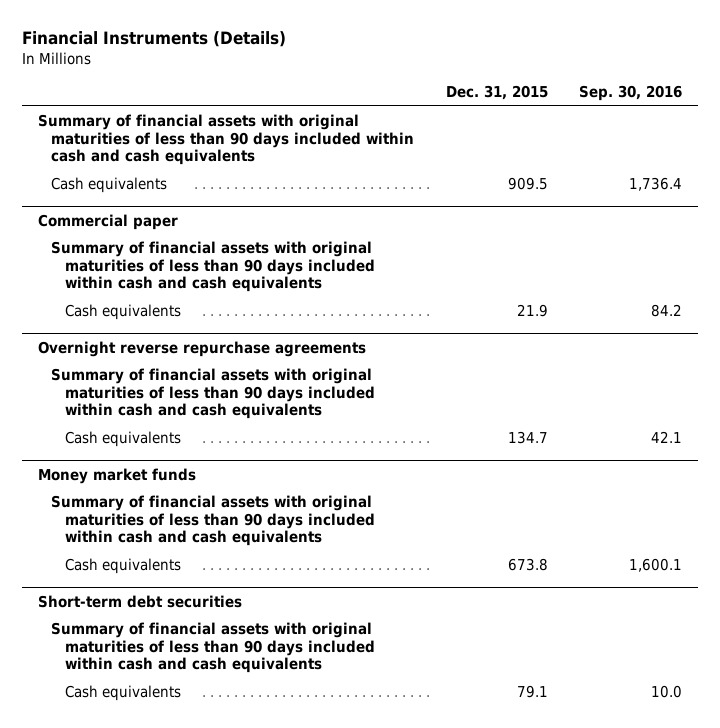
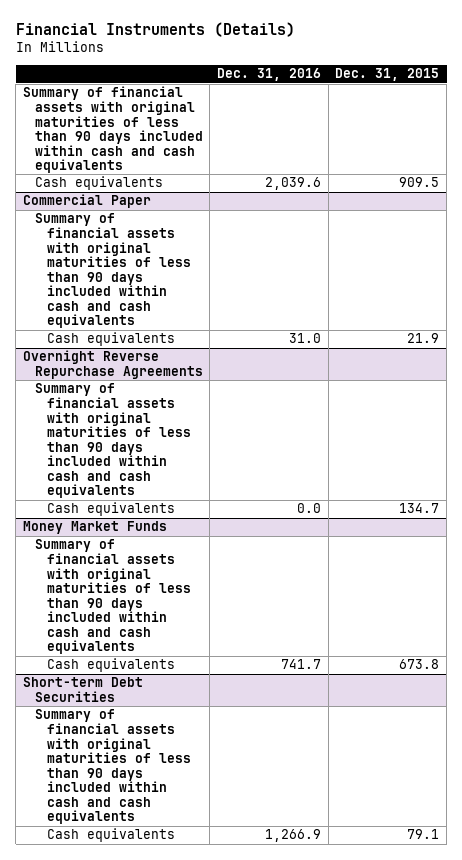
[579,84,683,101] Sep. 30, 2016 -> none
none -> [217,68,322,82] Dec. 31, 2016
[38,213,179,230] Commercial paper -> [22,194,151,209] Commercial Paper
[38,340,367,357] Overnight reverse repurchase agreements -> [22,350,203,380] Overnight Reverse Repurchase Agreements
[38,467,197,484] Money market funds -> [22,521,167,535] Money Market Funds
[38,594,243,608] Short-term debt securities -> [22,677,143,703] Short-term Debt Securities

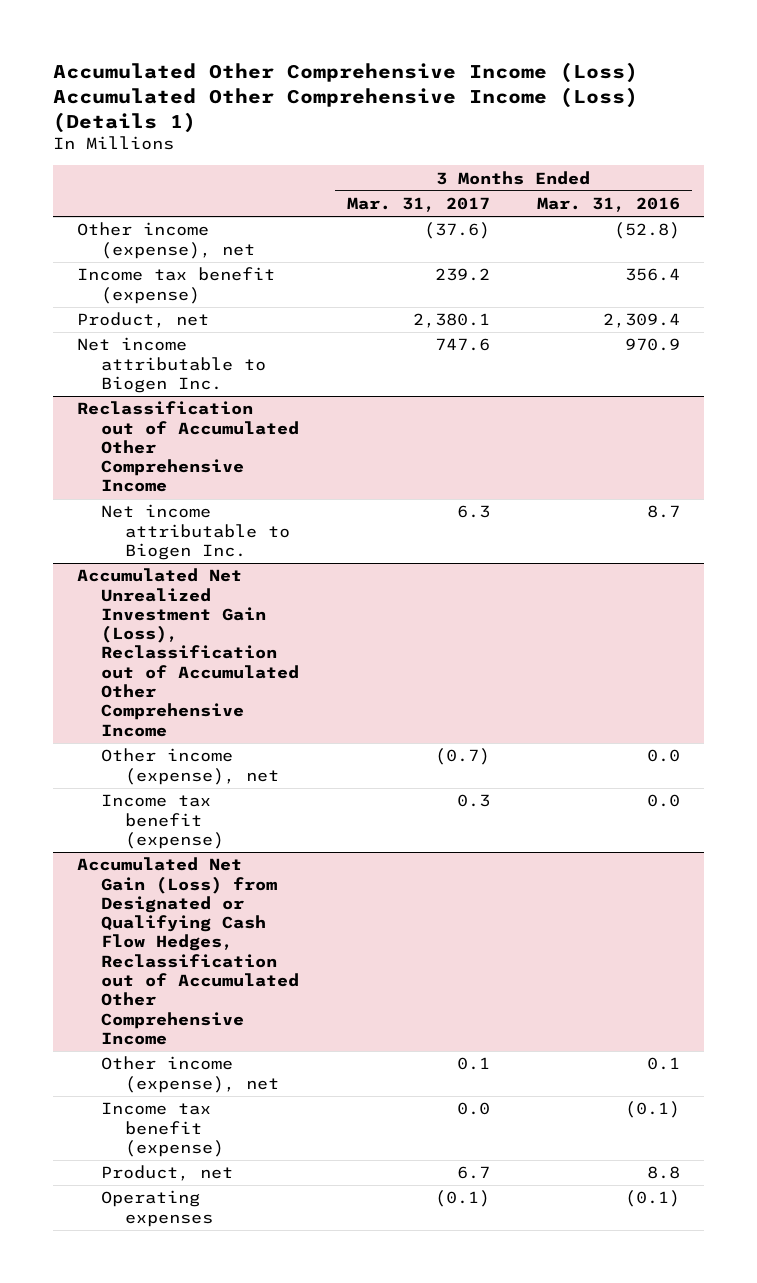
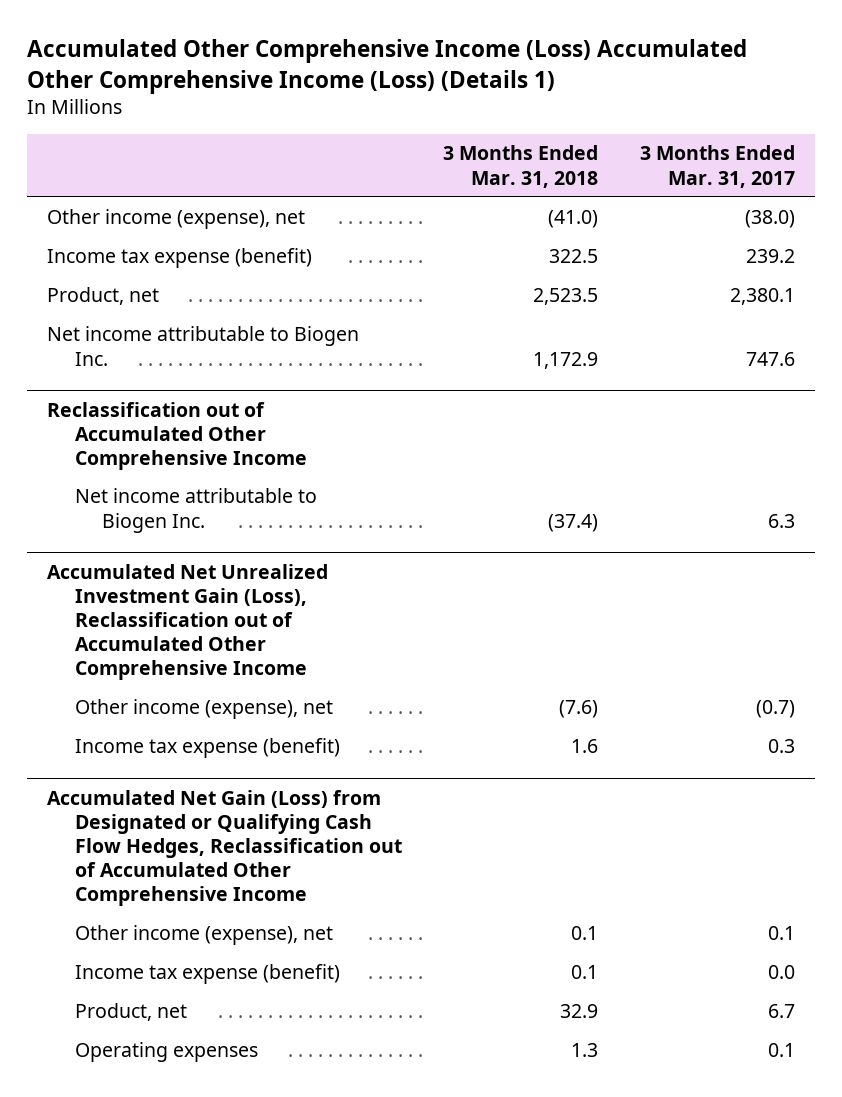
[537,196,681,212] Mar. 31, 2016 -> none
none -> [443,145,599,188] 3 Months Ended Mar. 31, 2018
[423,222,490,240] (37.6) -> [744,210,795,229] (38.0)
[77,267,276,304] Income tax benefit (expense) -> [47,248,313,269] Income tax expense (benefit)
[101,794,225,849] Income tax benefit (expense) -> [74,738,340,759] Income tax expense (benefit)
[101,1102,225,1157] Income tax benefit (expense) -> [74,964,340,985] Income tax expense (benefit)
[434,1190,490,1208] (0.1) -> [767,1043,795,1058] 0.1

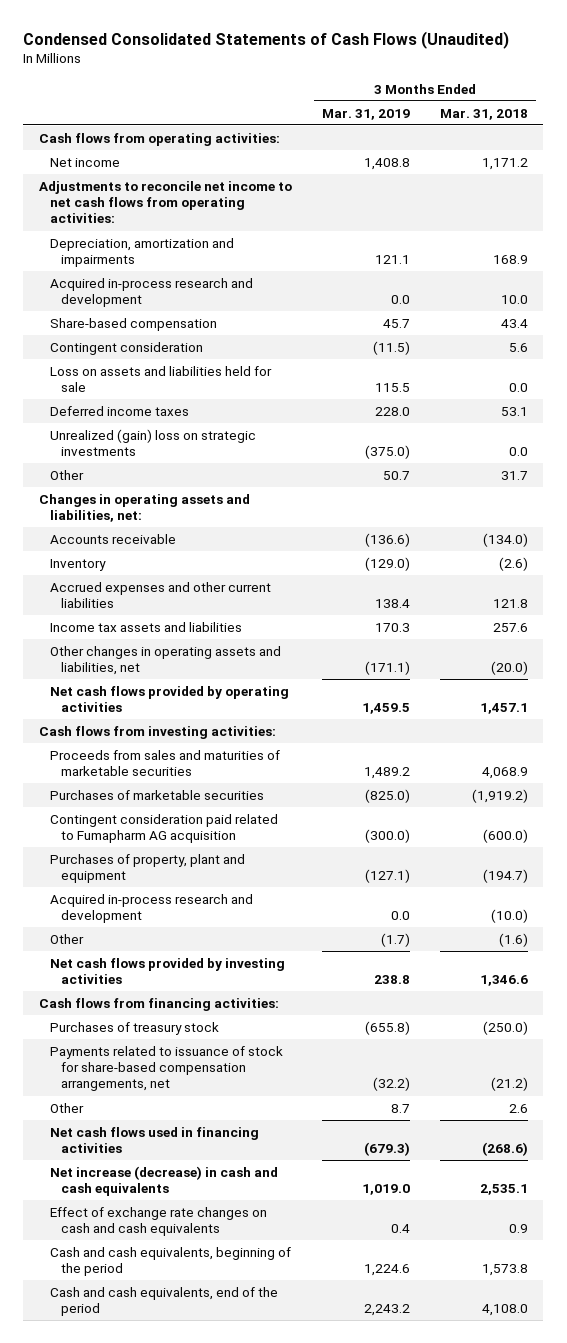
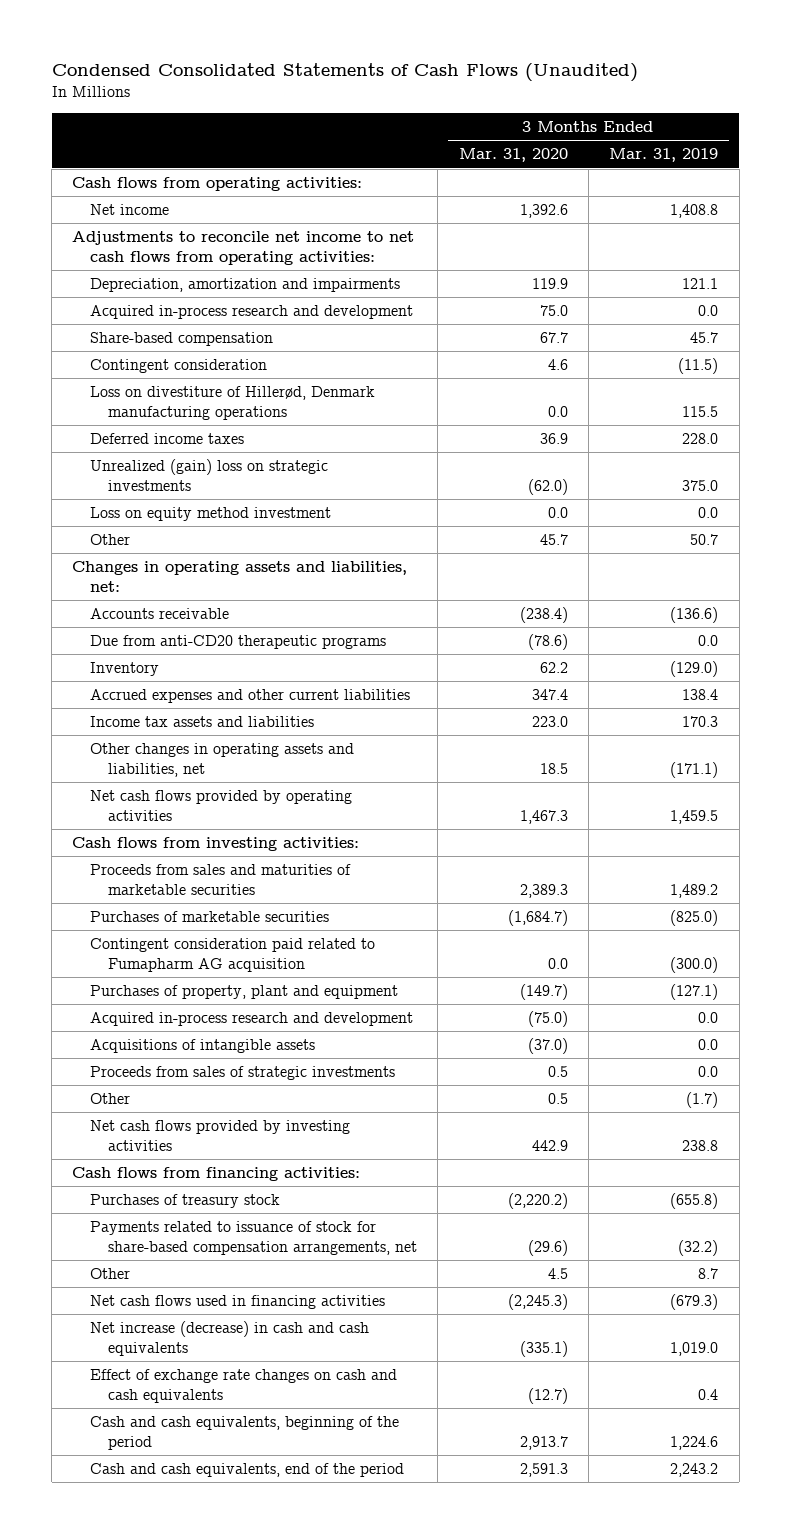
[440,108,529,120] Mar. 31, 2018 -> none
none -> [458,148,568,163] Mar. 31, 2020
[49,365,272,393] Loss on assets and liabilities held for sale -> [90,386,376,421] Loss on divestiture of Hillerød, Denmark manufacturing operations
[364,445,410,460] (375.0) -> [682,480,719,492] 375.0
none -> [90,507,332,522] Loss on equity method investment
none -> [90,635,387,650] Due from anti-CD20 therapeutic programs
none -> [90,1039,316,1054] Acquisitions of intangible assets
none -> [90,1066,396,1081] Proceeds from sales of strategic investments

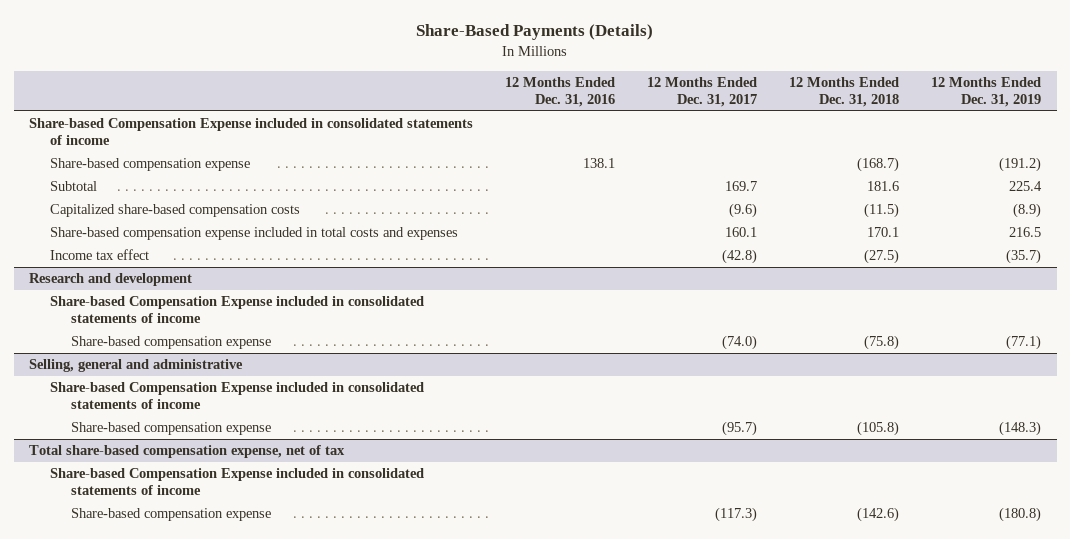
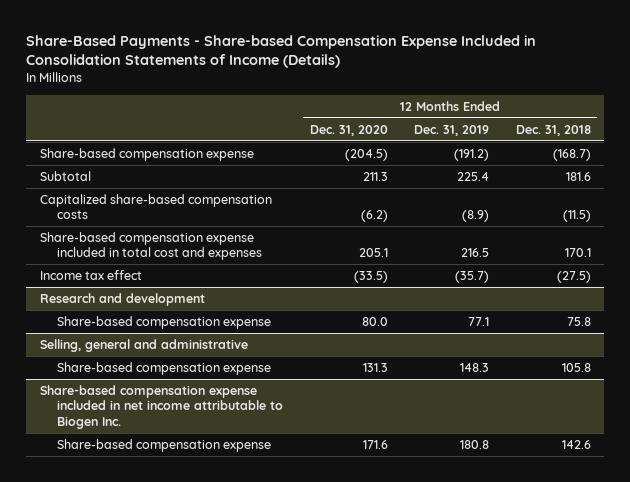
[416,24,654,41] Share-Based Payments (Details) -> [26,34,537,69] Share-Based Payments - Share-based Compensation Expense Included in Consolidation Statements of Income (Details)
[505,76,616,107] 12 Months Ended Dec. 31, 2016 -> none
[647,76,758,107] 12 Months Ended Dec. 31, 2017 -> none
none -> [309,124,388,136] Dec. 31, 2020
[29,118,474,146] Share-based Compensation Expense included in consolidated statements of income -> none
[50,227,459,241] Share-based compensation expense included in total costs and expenses -> [39,231,263,261] Share-based compensation expense included in total cost and expenses
[50,296,425,324] Share-based Compensation Expense included in consolidated statements of income -> none
[863,335,899,351] (75.8) -> [566,316,591,326] 75.8
[1005,335,1041,351] (77.1) -> [468,316,490,326] 77.1
[50,382,425,410] Share-based Compensation Expense included in consolidated statements of income -> none
[50,468,425,496] Share-based Compensation Expense included in consolidated statements of income -> none
[856,421,899,437] (105.8) -> [561,362,591,372] 105.8
[998,421,1041,437] (148.3) -> [460,362,490,372] 148.3
[29,445,346,459] Total share-based compensation expense, net of tax -> [39,384,284,429] Share-based compensation expense included in net income attributable to Biogen Inc.
[856,507,899,523] (142.6) -> [561,439,591,449] 142.6
[998,507,1041,523] (180.8) -> [460,439,490,449] 180.8

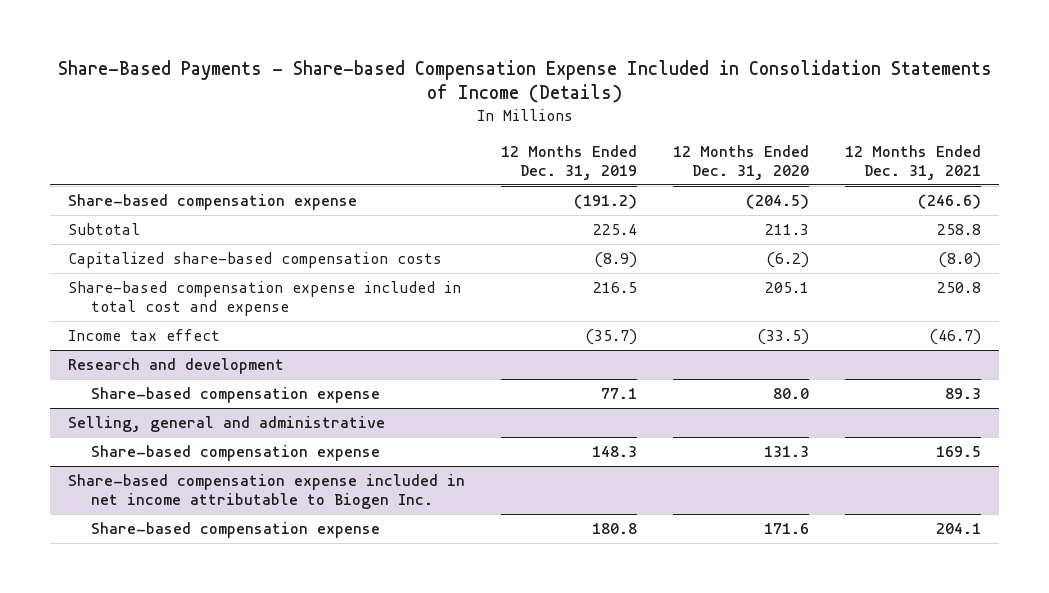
[515,124,591,136] Dec. 31, 2018 -> none
none -> [845,144,982,181] 12 Months Ended Dec. 31, 2021
[39,231,263,261] Share-based compensation expense included in total cost and expenses -> [68,280,462,317] Share-based compensation expense included in total cost and expense

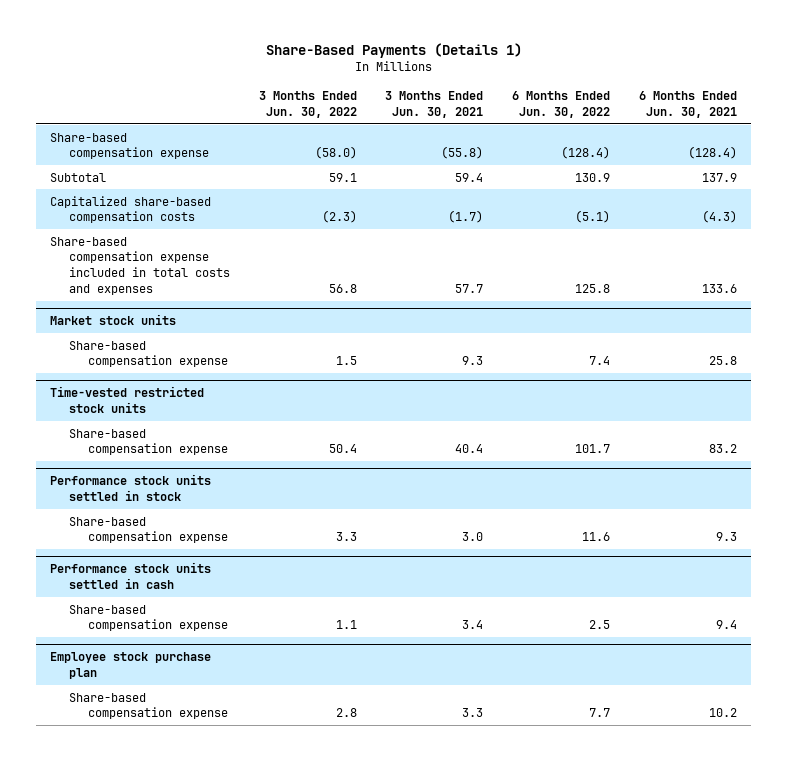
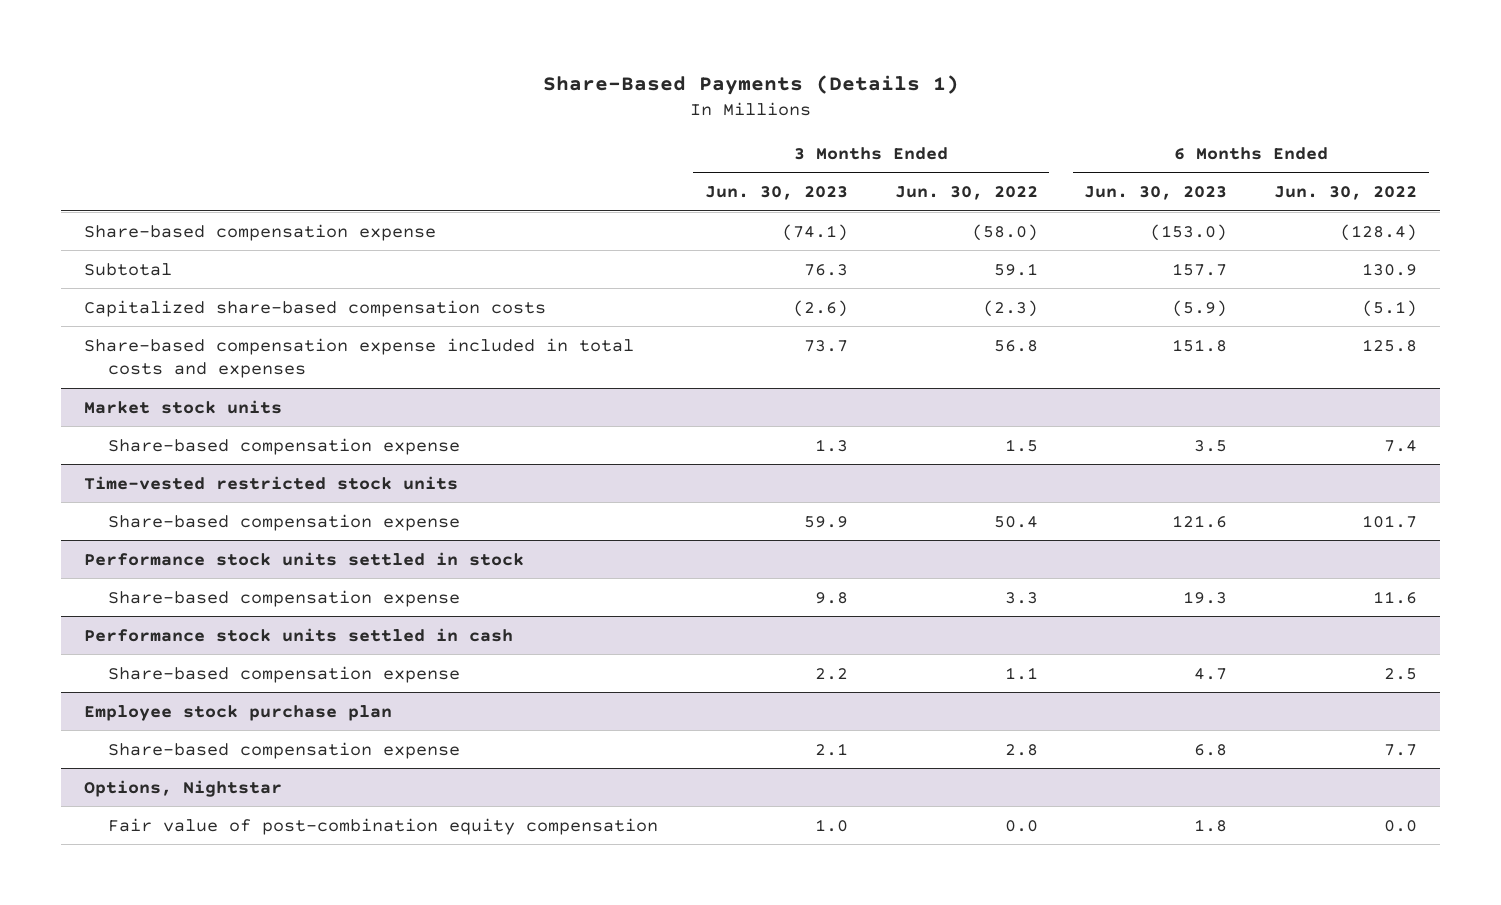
[385,91,484,118] 3 Months Ended Jun. 30, 2021 -> none
[638,91,737,118] 6 Months Ended Jun. 30, 2021 -> none
none -> [704,186,848,201] Jun. 30, 2023
none -> [1084,186,1228,201] Jun. 30, 2023
none -> [84,779,283,797] Options, Nightstar
none -> [108,817,659,835] Fair value of post-combination equity compensation

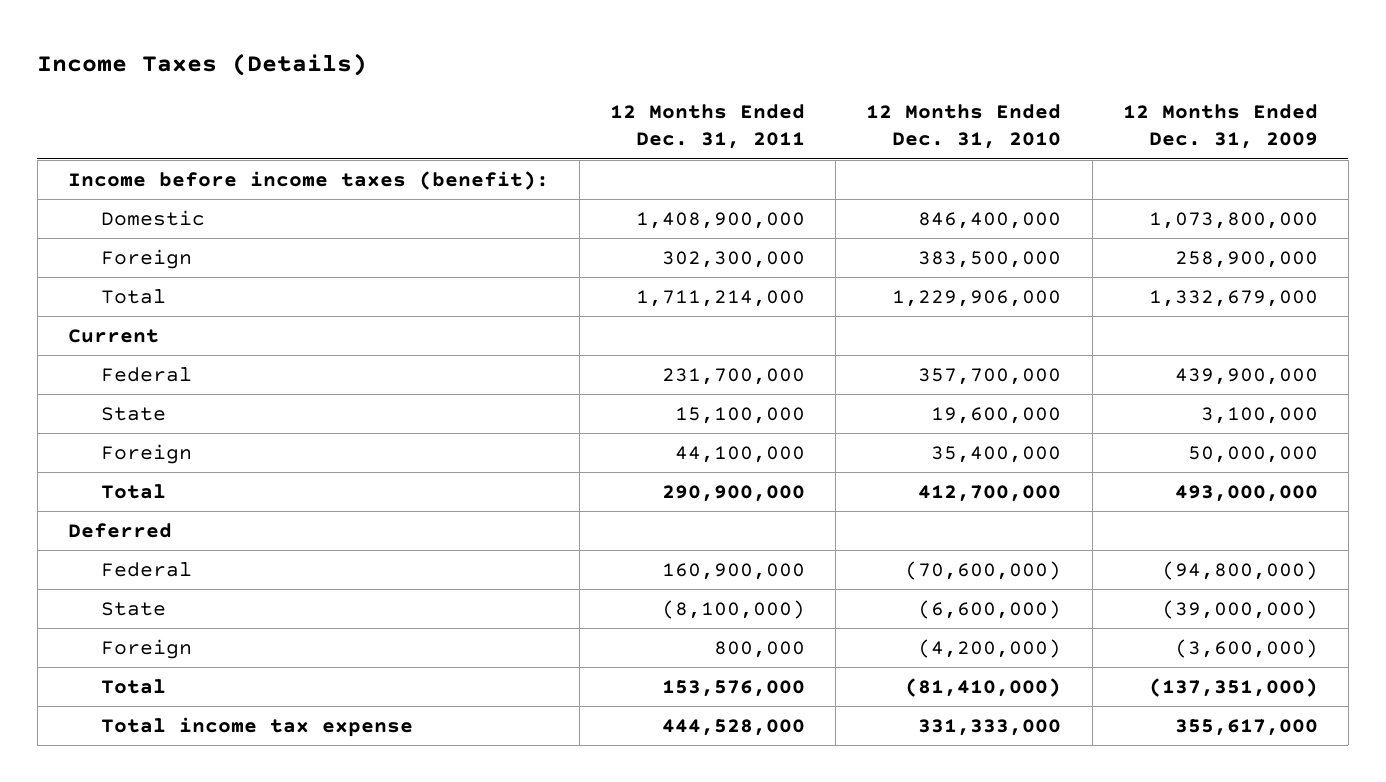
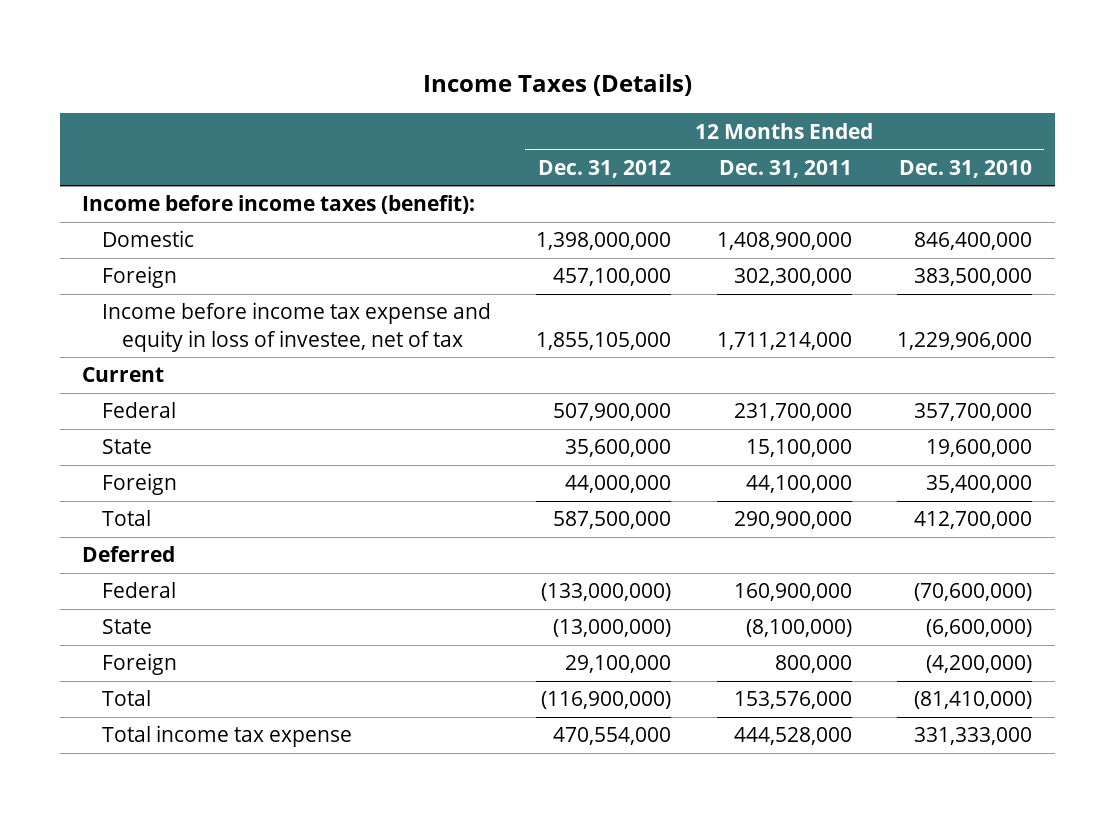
[1122,104,1318,150] 12 Months Ended Dec. 31, 2009 -> none
none -> [538,159,672,178] Dec. 31, 2012
[101,288,167,304] Total -> [102,302,492,352] Income before income tax expense and equity in loss of investee, net of tax

